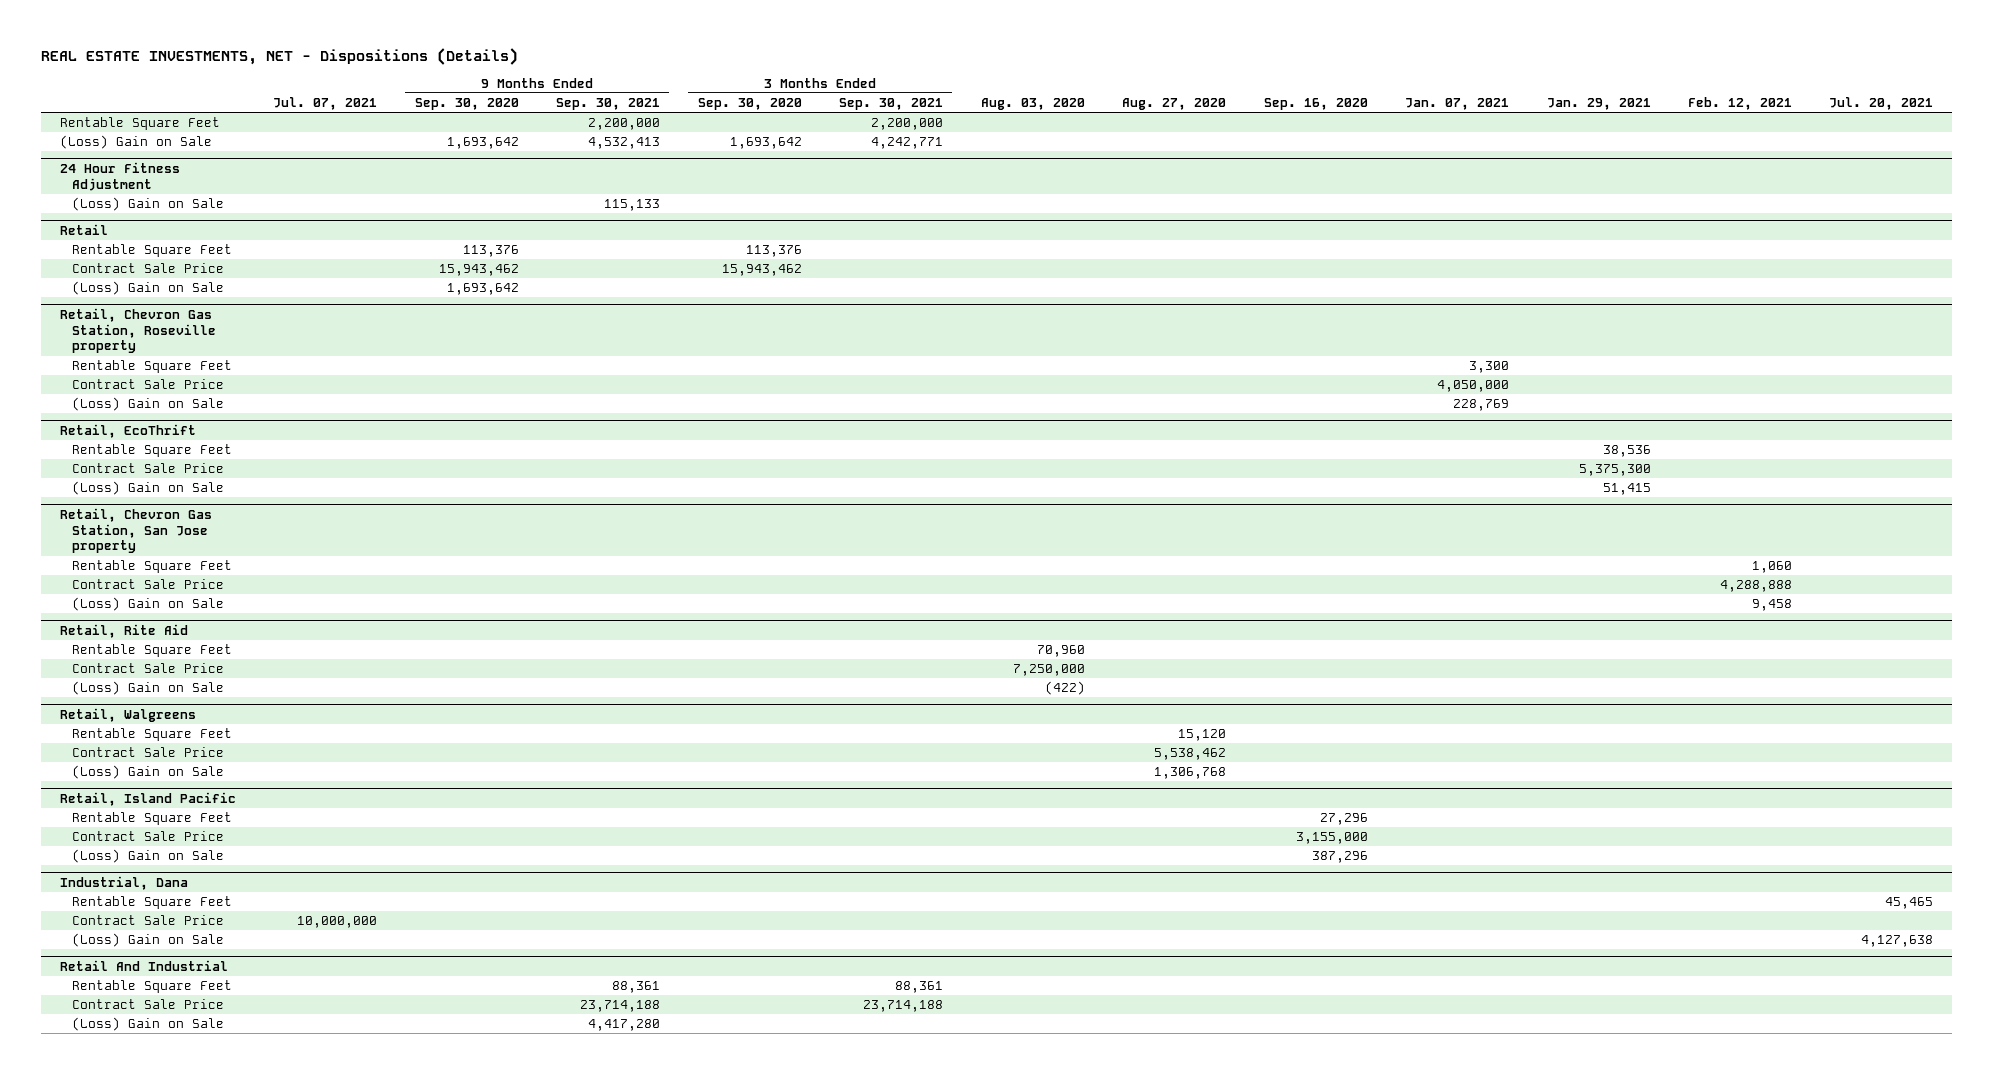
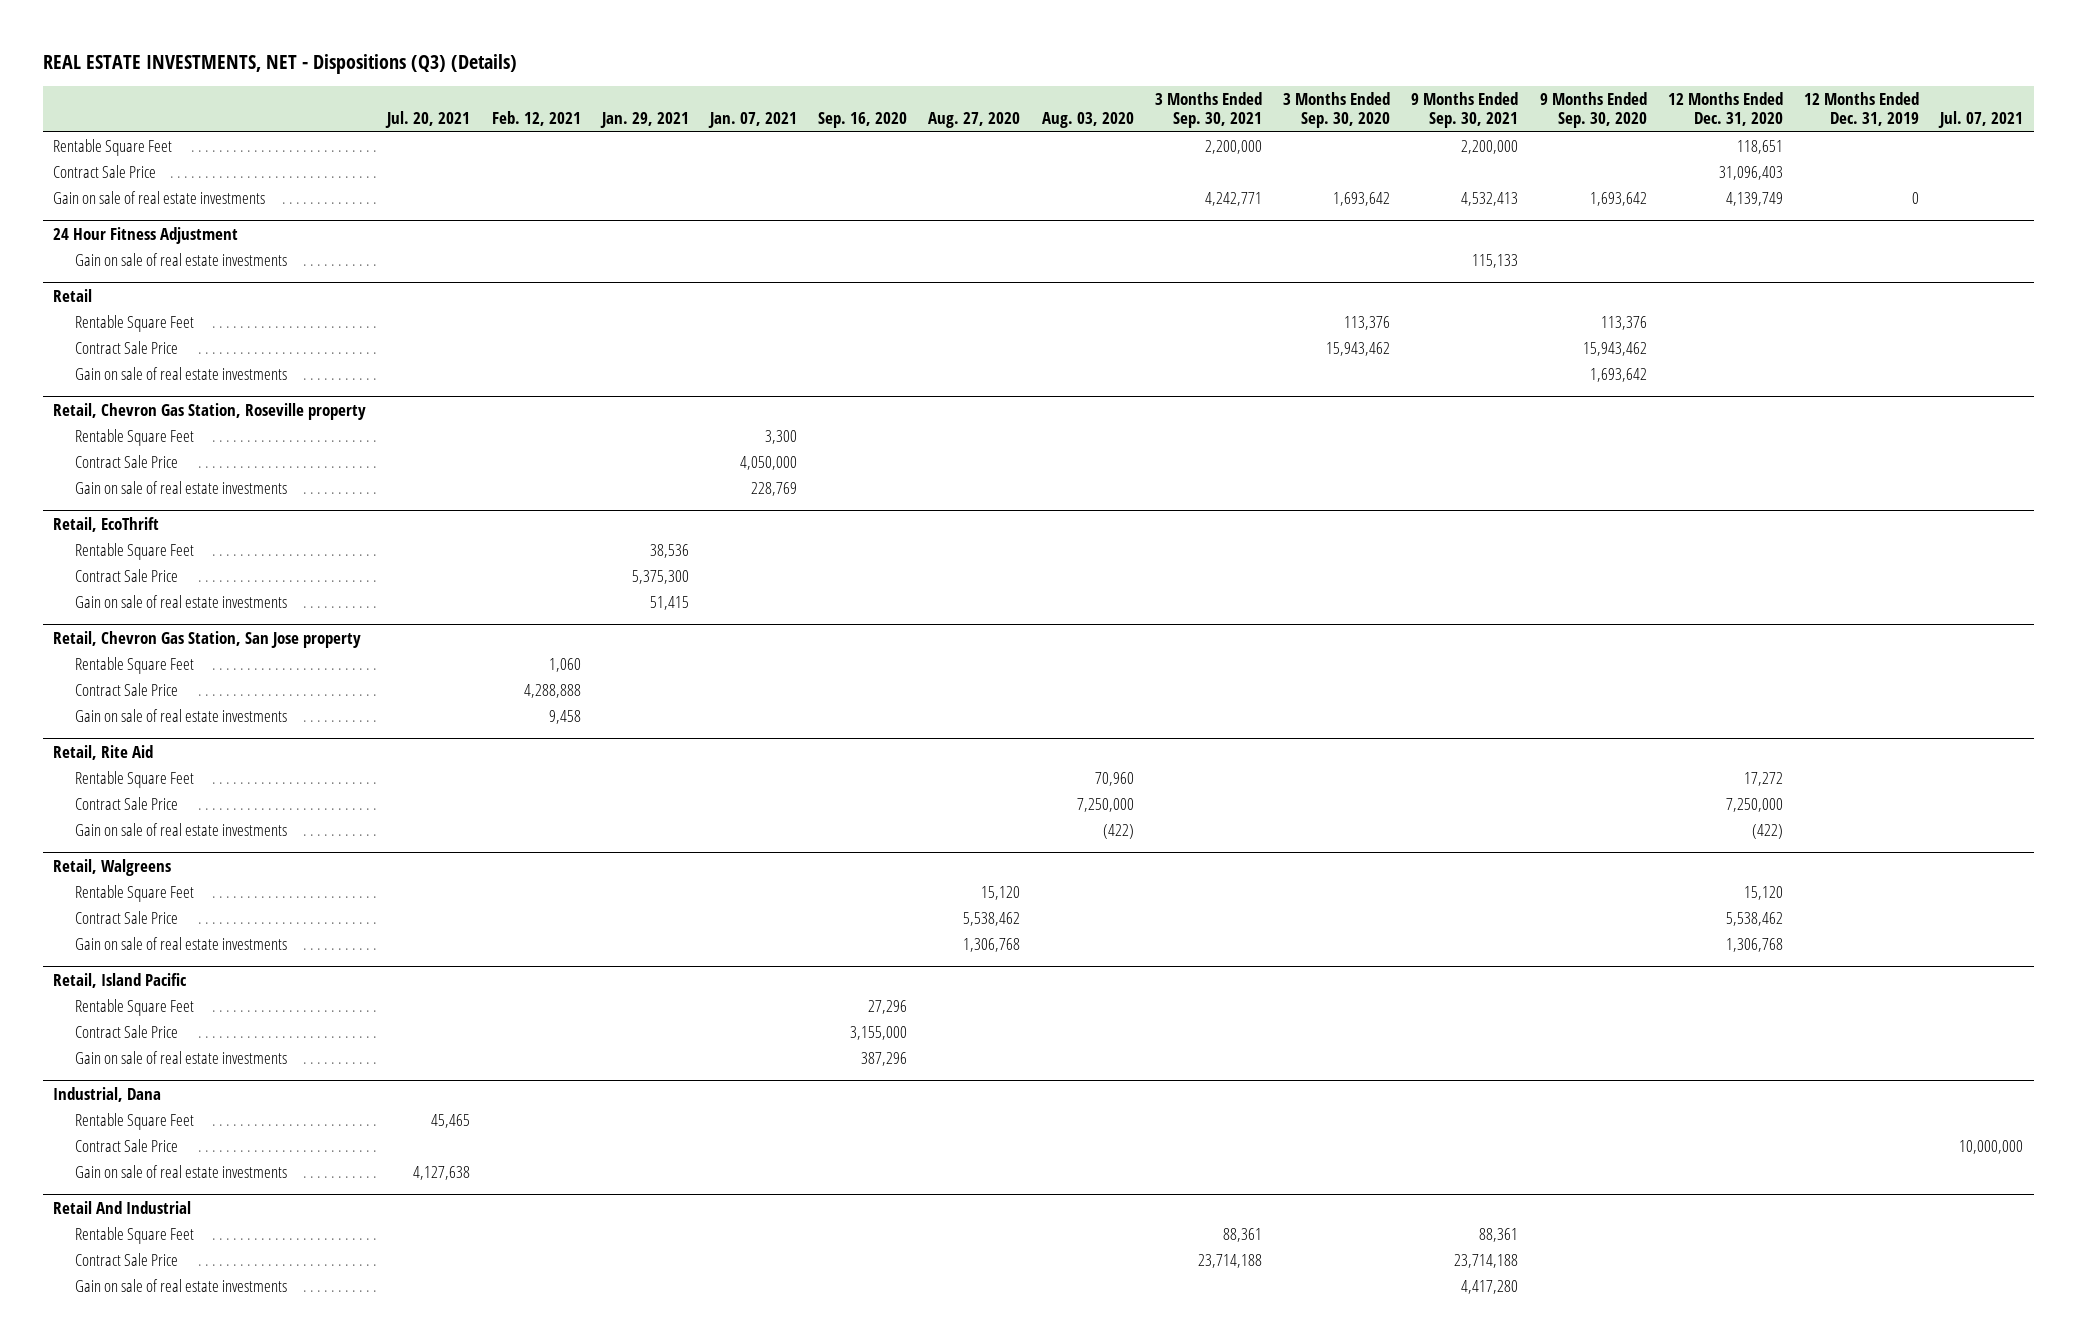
[40,47,518,65] REAL ESTATE INVESTMENTS, NET - Dispositions (Details) -> [42,53,517,74] REAL ESTATE INVESTMENTS, NET - Dispositions (Q3) (Details)
none -> [1667,91,1783,127] 12 Months Ended Dec. 31, 2020
none -> [1803,91,1919,127] 12 Months Ended Dec. 31, 2019
none -> [53,165,157,179] Contract Sale Price
[59,135,212,150] (Loss) Gain on Sale -> [53,191,266,205] Gain on sale of real estate investments
[72,197,225,212] (Loss) Gain on Sale -> [74,253,287,267] Gain on sale of real estate investments
[72,281,225,296] (Loss) Gain on Sale -> [74,367,287,381] Gain on sale of real estate investments
[72,397,225,412] (Loss) Gain on Sale -> [74,481,287,495] Gain on sale of real estate investments
[72,481,225,496] (Loss) Gain on Sale -> [74,595,287,609] Gain on sale of real estate investments
[72,597,225,612] (Loss) Gain on Sale -> [74,709,287,723] Gain on sale of real estate investments
[72,681,225,696] (Loss) Gain on Sale -> [74,823,287,837] Gain on sale of real estate investments
[72,765,225,780] (Loss) Gain on Sale -> [74,937,287,951] Gain on sale of real estate investments
[72,849,225,864] (Loss) Gain on Sale -> [74,1051,287,1065] Gain on sale of real estate investments
[72,933,225,948] (Loss) Gain on Sale -> [74,1165,287,1179] Gain on sale of real estate investments
[72,1017,225,1032] (Loss) Gain on Sale -> [74,1279,287,1293] Gain on sale of real estate investments

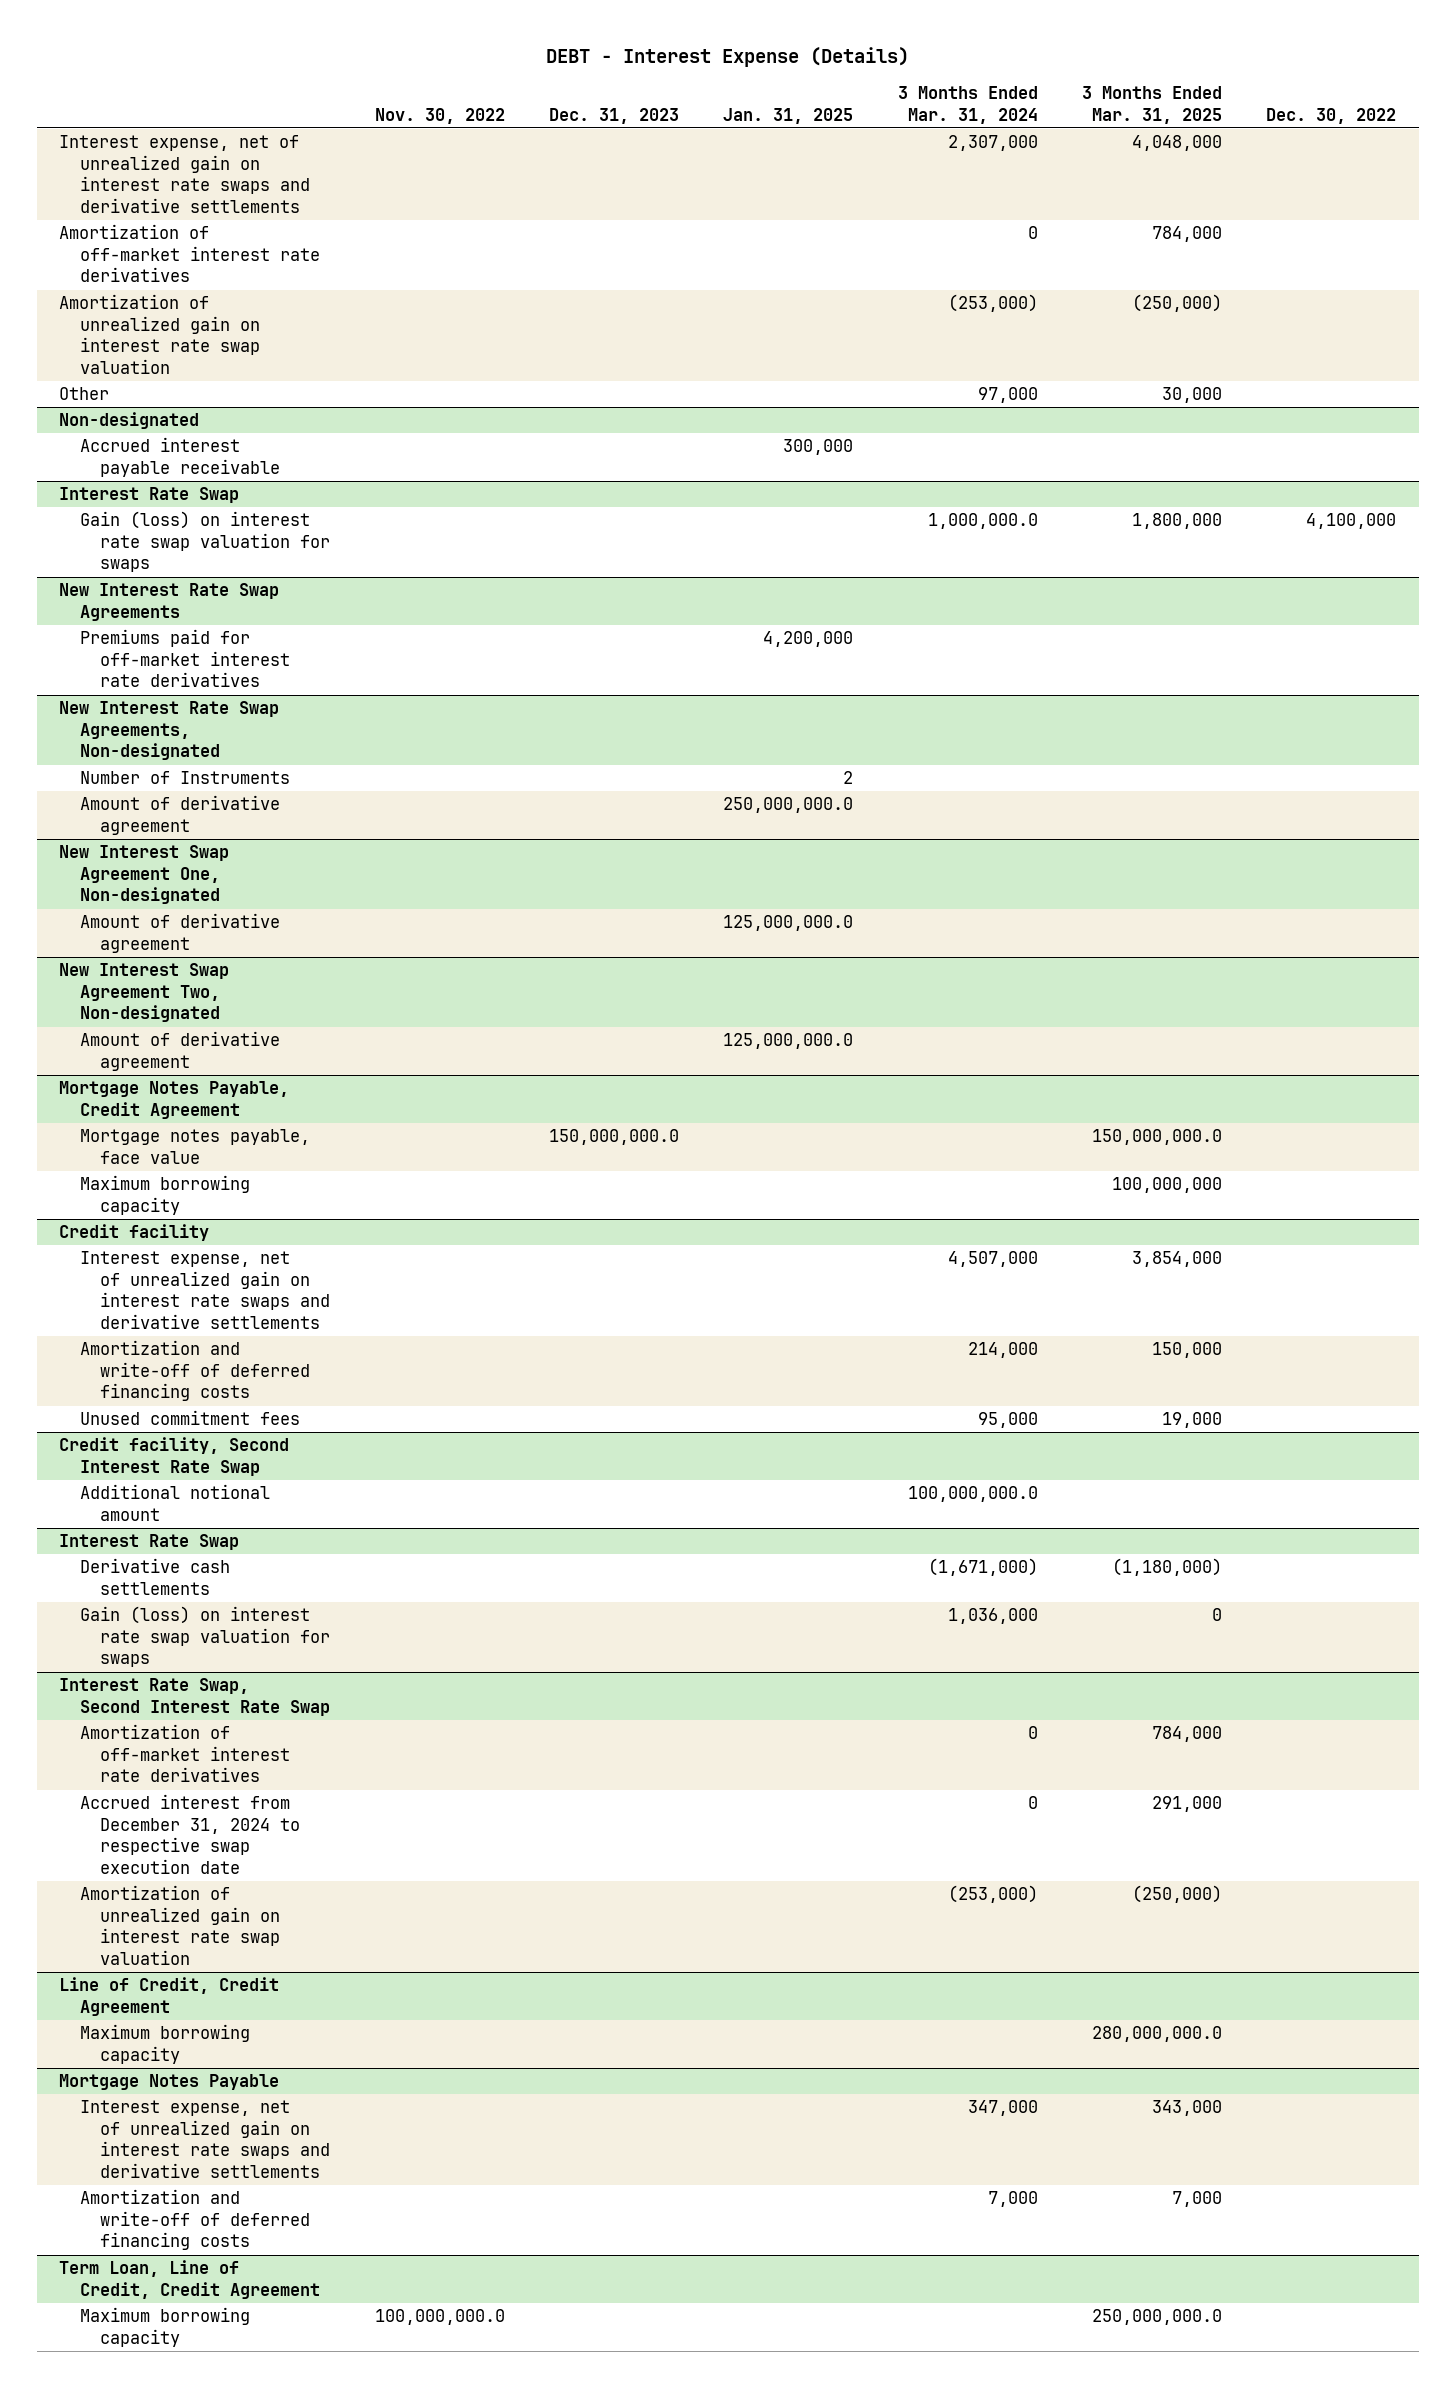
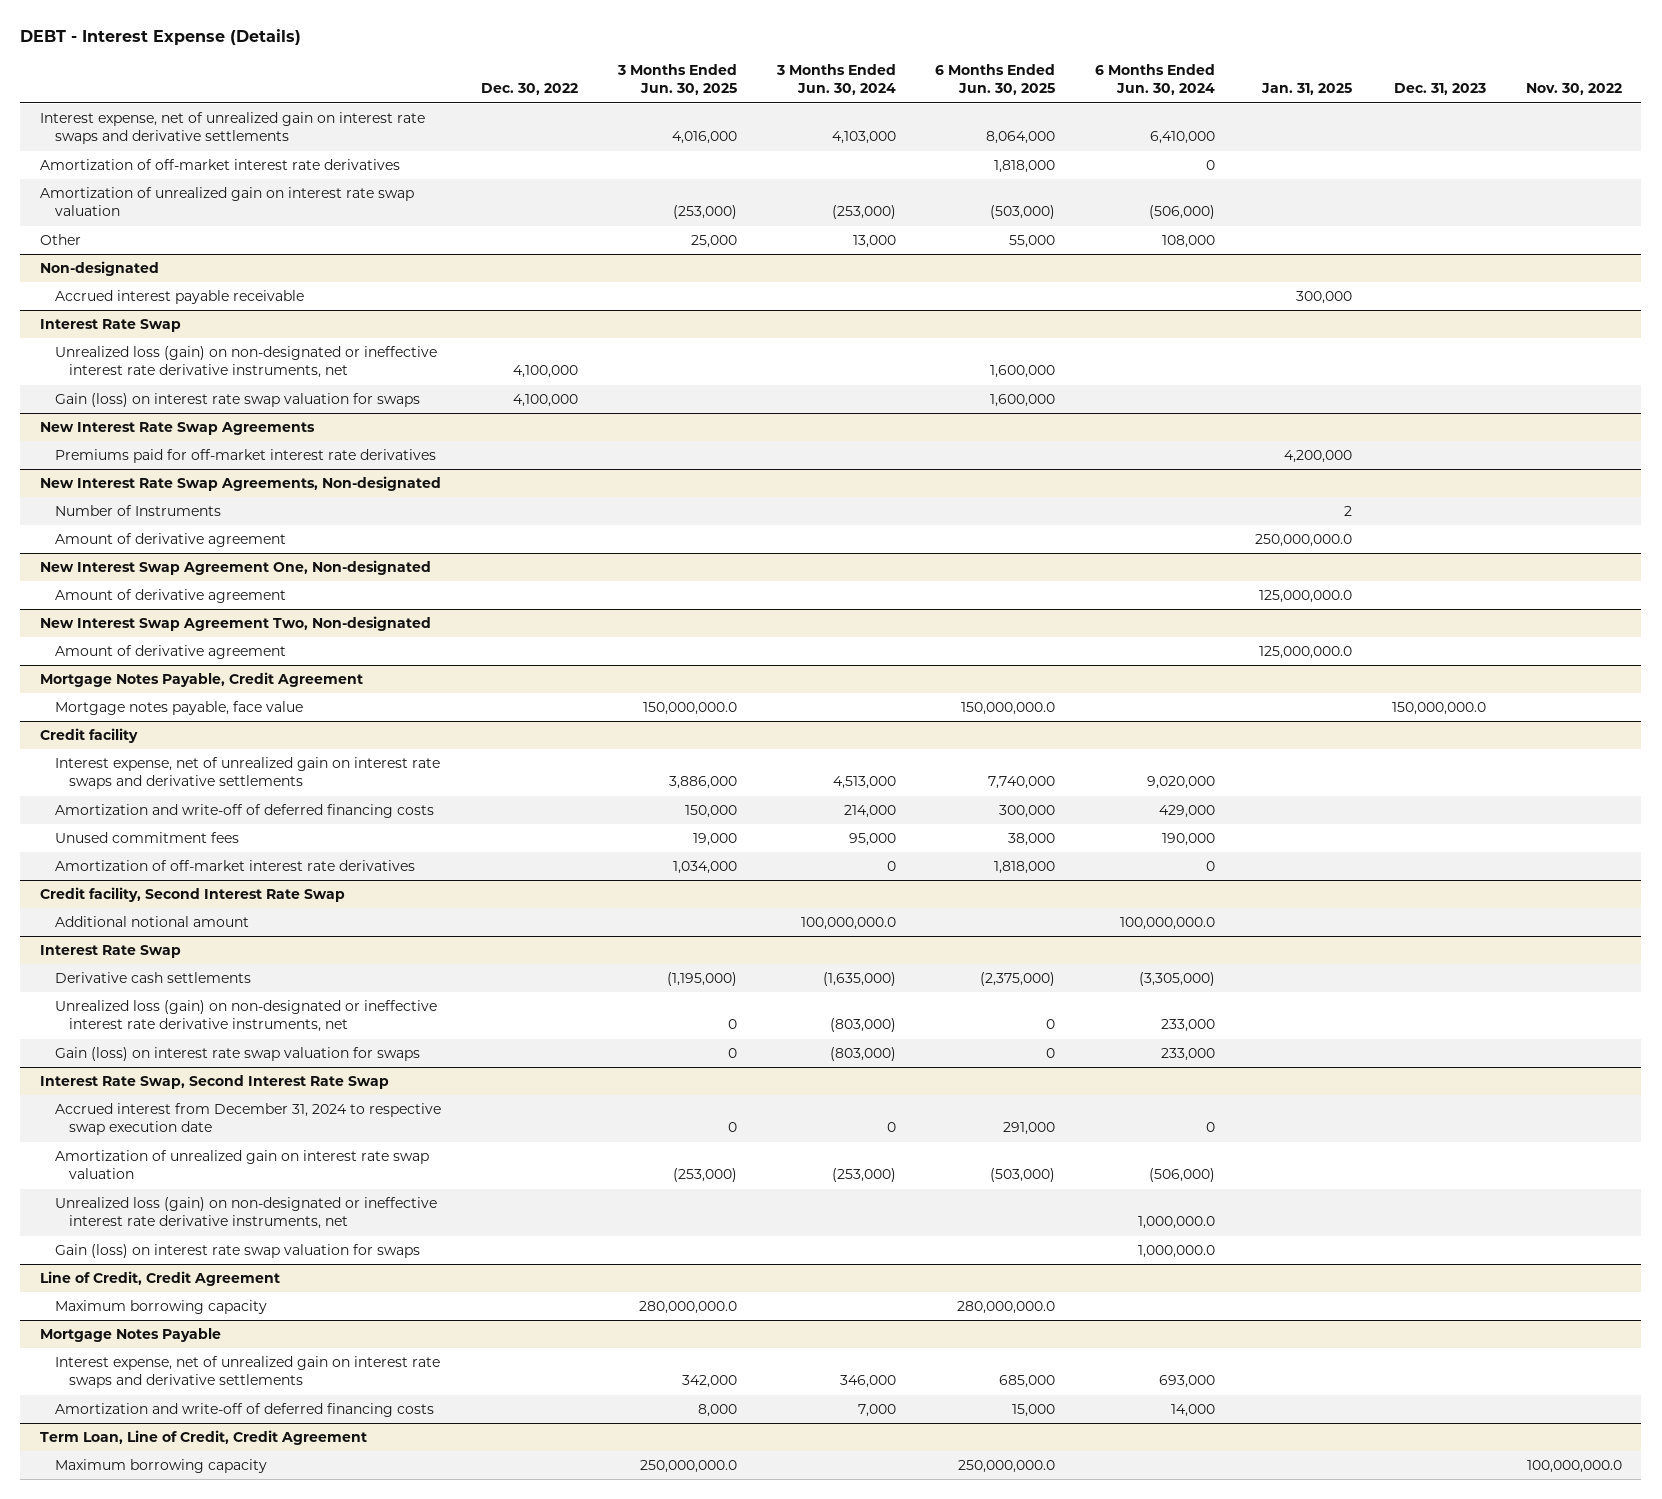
[897,85,1038,124] 3 Months Ended Mar. 31, 2024 -> none
[1082,85,1223,124] 3 Months Ended Mar. 31, 2025 -> none
none -> [616,64,737,96] 3 Months Ended Jun. 30, 2025
none -> [775,64,896,96] 3 Months Ended Jun. 30, 2024
none -> [935,64,1056,96] 6 Months Ended Jun. 30, 2025
none -> [1095,64,1216,96] 6 Months Ended Jun. 30, 2024
none -> [54,346,437,379] Unrealized loss (gain) on non-designated or ineffective interest rate derivative instruments, net
[79,1175,250,1215] Maximum borrowing capacity -> none
none -> [54,860,415,872] Amortization of off-market interest rate derivatives
none -> [54,1000,437,1033] Unrealized loss (gain) on non-designated or ineffective interest rate derivative instruments, net
[79,1724,291,1783] Amortization of off-market interest rate derivatives -> none
none -> [54,1197,437,1230] Unrealized loss (gain) on non-designated or ineffective interest rate derivative instruments, net
none -> [54,1244,420,1259] Gain (loss) on interest rate swap valuation for swaps

